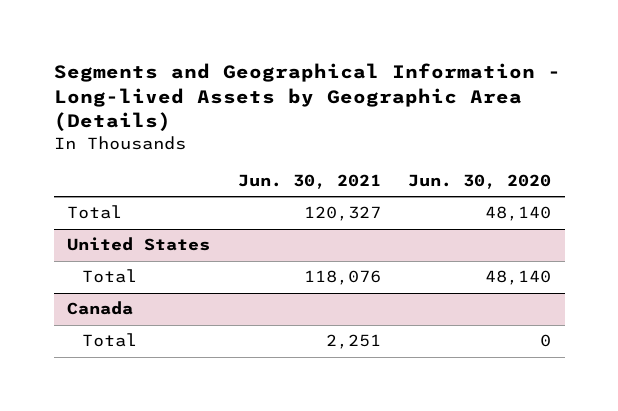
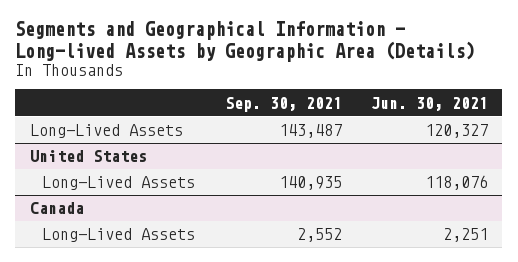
[408,173,552,189] Jun. 30, 2020 -> none
none -> [224,96,342,112] Sep. 30, 2021
[67,205,123,220] Total -> [29,124,183,139] Long-Lived Assets
[81,269,137,284] Total -> [42,176,196,191] Long-Lived Assets
[81,333,137,348] Total -> [42,228,196,243] Long-Lived Assets

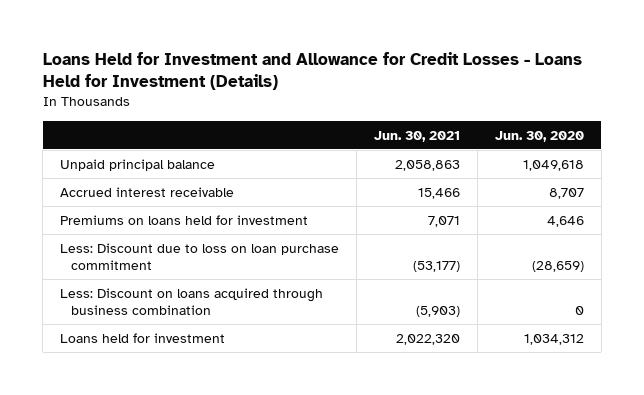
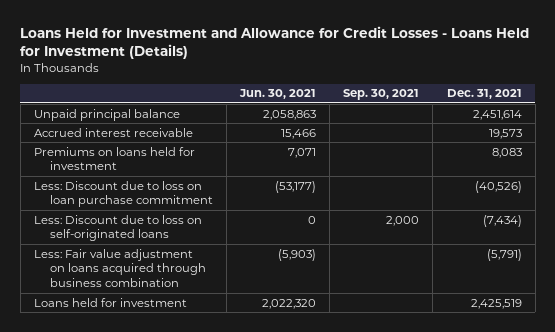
[494,130,584,142] Jun. 30, 2020 -> none
none -> [343,89,420,101] Sep. 30, 2021
none -> [446,89,522,100] Dec. 31, 2021
none -> [33,214,202,242] Less: Discount due to loss on self-originated loans
[60,287,324,315] Less: Discount on loans acquired through business combination -> [33,248,206,288] Less: Fair value adjustment on loans acquired through business combination

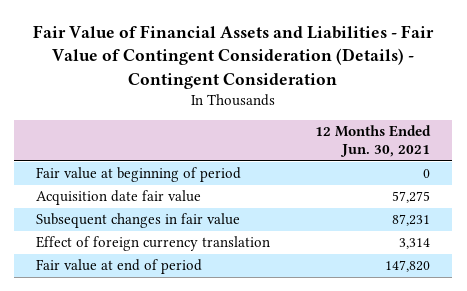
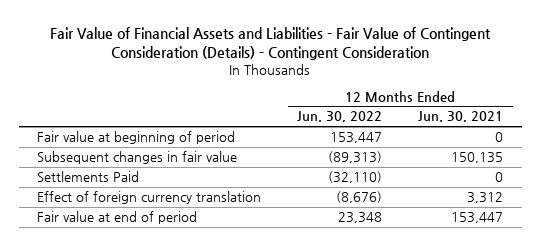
none -> [297,111,383,123] Jun. 30, 2022
[36,190,202,206] Acquisition date fair value -> none
[392,214,431,227] 87,231 -> [451,152,504,164] 150,135
none -> [37,171,140,183] Settlements Paid
[399,238,431,250] 3,314 -> [467,192,504,204] 3,312
[385,260,431,273] 147,820 -> [451,212,504,224] 153,447

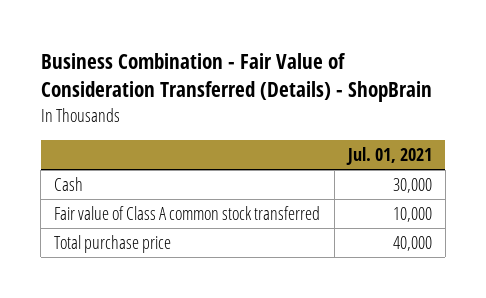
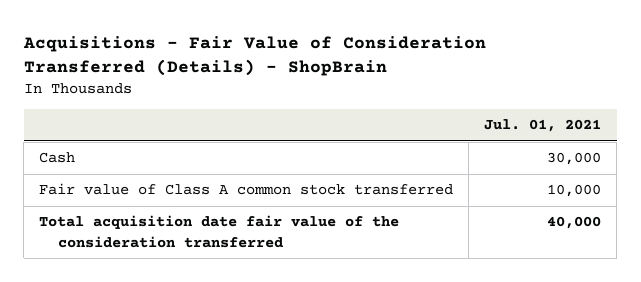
[40,53,432,103] Business Combination - Fair Value of Consideration Transferred (Details) - ShopBrain -> [22,36,486,77] Acquisitions - Fair Value of Consideration Transferred (Details) - ShopBrain
[54,235,172,254] Total purchase price -> [39,215,400,248] Total acquisition date fair value of the consideration transferred

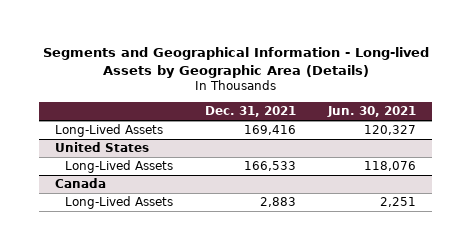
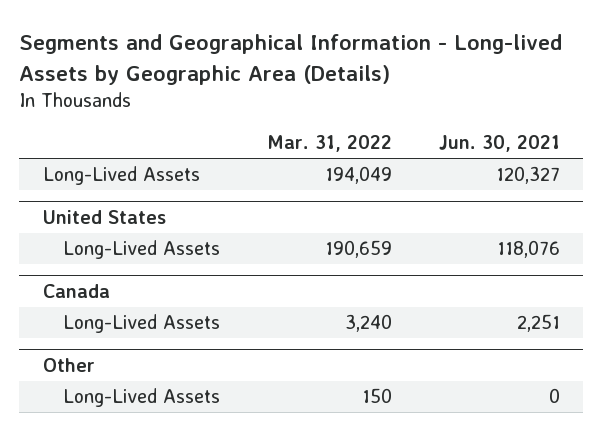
[205,105,297,117] Dec. 31, 2021 -> none
none -> [266,135,392,153] Mar. 31, 2022
none -> [42,357,95,372] Other
none -> [63,388,221,408] Long-Lived Assets

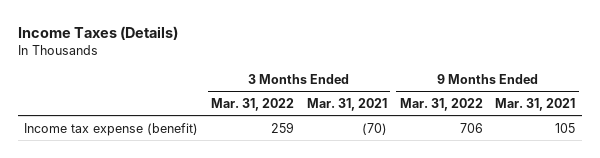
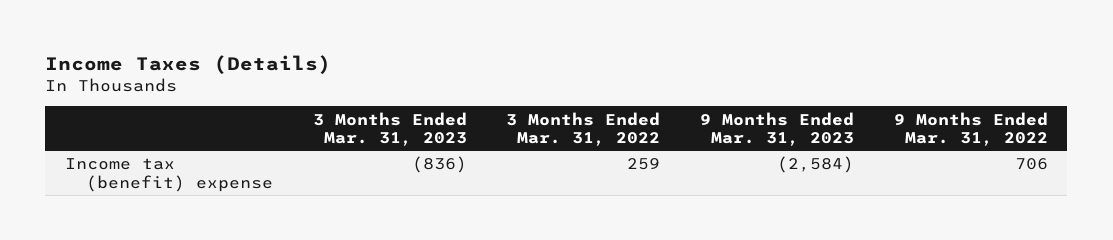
[306,98,387,112] Mar. 31, 2021 -> none
[495,98,576,112] Mar. 31, 2021 -> none
none -> [312,111,467,147] 3 Months Ended Mar. 31, 2023
none -> [699,111,854,147] 9 Months Ended Mar. 31, 2023
[24,122,199,136] Income tax expense (benefit) -> [65,158,274,192] Income tax (benefit) expense

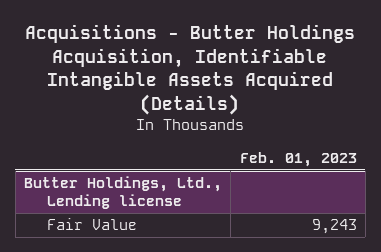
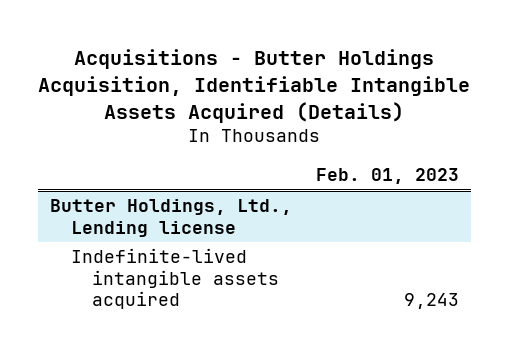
[46,218,137,231] Fair Value -> [70,248,280,310] Indefinite-lived intangible assets acquired

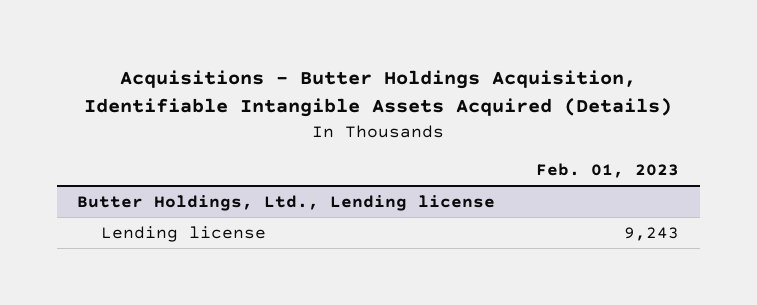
[70,248,280,310] Indefinite-lived intangible assets acquired -> [100,225,266,242] Lending license

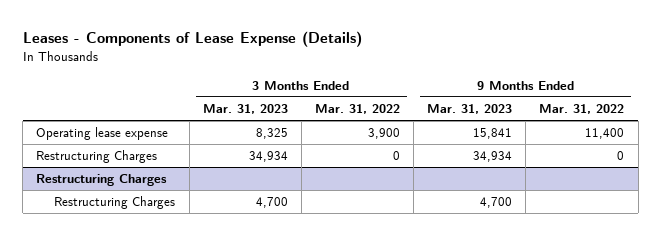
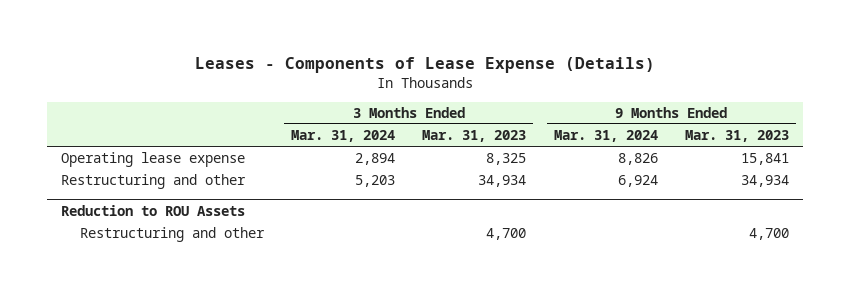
[314,104,400,115] Mar. 31, 2022 -> none
[539,104,625,115] Mar. 31, 2022 -> none
none -> [291,130,396,143] Mar. 31, 2024
none -> [553,130,658,143] Mar. 31, 2024
[36,174,168,187] Restructuring Charges -> none
[36,150,158,164] Restructuring Charges -> [61,174,247,190] Restructuring and other
none -> [61,204,246,216] Reduction to ROU Assets
[54,196,176,210] Restructuring Charges -> [79,227,265,243] Restructuring and other

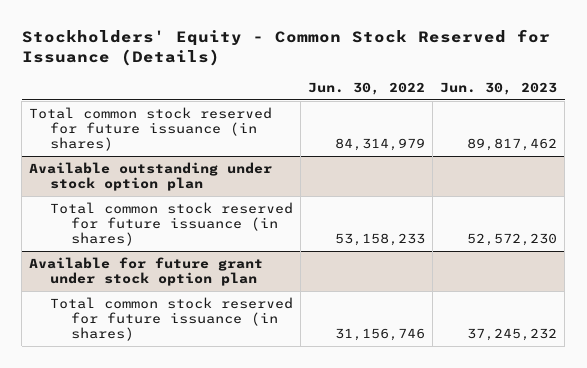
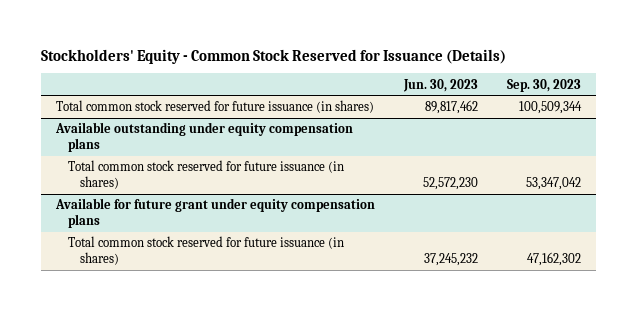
[308,82,426,96] Jun. 30, 2022 -> none
none -> [507,78,582,92] Sep. 30, 2023
[29,161,273,192] Available outstanding under stock option plan -> [54,122,353,152] Available outstanding under equity compensation plans
[29,256,264,287] Available for future grant under stock option plan -> [54,198,375,228] Available for future grant under equity compensation plans

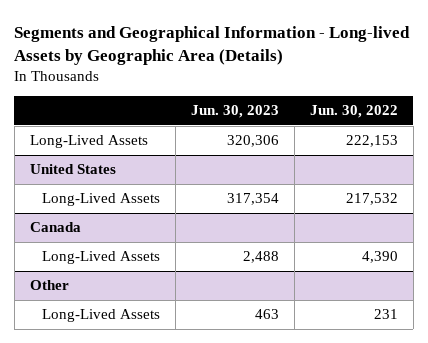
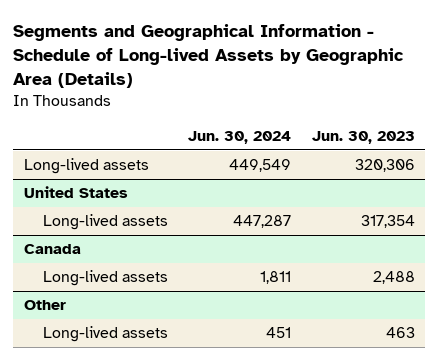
[14,25,411,65] Segments and Geographical Information - Long-lived Assets by Geographic Area (Details) -> [13,24,405,89] Segments and Geographical Information - Schedule of Long-lived Assets by Geographic Area (Details)
[309,105,398,119] Jun. 30, 2022 -> none
none -> [188,130,292,144] Jun. 30, 2024
[29,135,148,149] Long-Lived Assets -> [23,158,149,175] Long-lived assets
[41,193,160,207] Long-Lived Assets -> [42,214,168,231] Long-lived assets
[41,251,160,265] Long-Lived Assets -> [42,270,168,287] Long-lived assets
[41,309,160,323] Long-Lived Assets -> [42,326,168,343] Long-lived assets

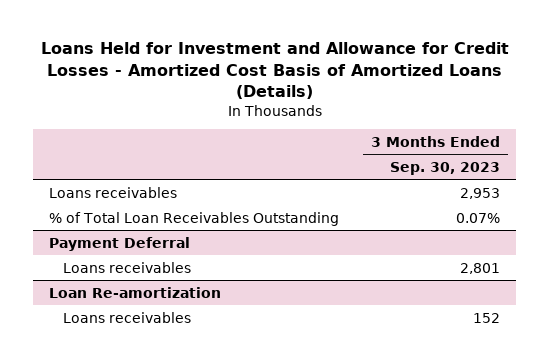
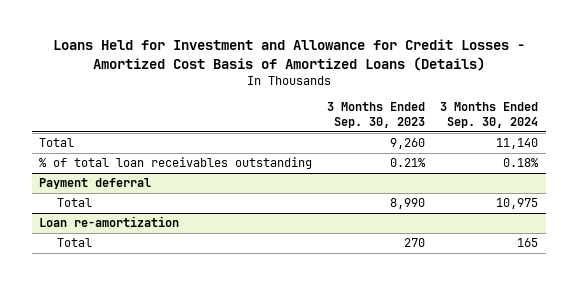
none -> [440,102,539,128] 3 Months Ended Sep. 30, 2024
[48,186,177,198] Loans receivables -> none
[62,261,191,273] Loans receivables -> none
[62,311,191,323] Loans receivables -> none
none -> [39,138,75,148] Total
[48,211,339,226] % of Total Loan Receivables Outstanding -> [39,157,313,170] % of total loan receivables outstanding
[456,212,501,223] 0.07% -> [390,158,427,168] 0.21%
[48,236,190,251] Payment Deferral -> [39,178,152,190] Payment deferral
none -> [57,198,93,208] Total
[48,286,221,298] Loan Re-amortization -> [39,216,180,228] Loan re-amortization
none -> [57,238,93,248] Total

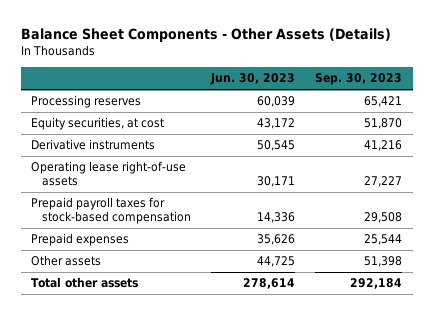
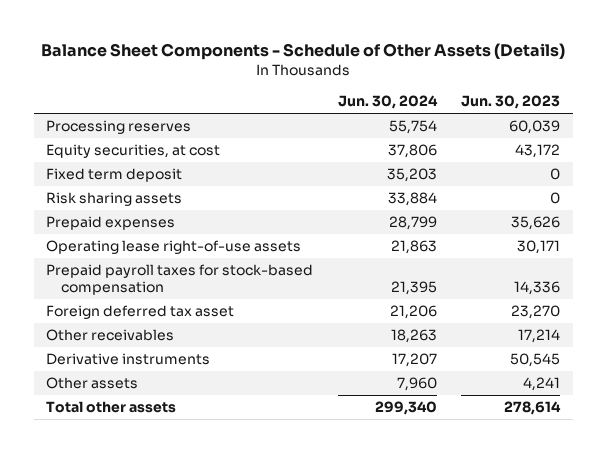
[21,28,392,43] Balance Sheet Components - Other Assets (Details) -> [41,42,566,60] Balance Sheet Components - Schedule of Other Assets (Details)
[315,73,403,86] Sep. 30, 2023 -> none
none -> [337,95,438,110] Jun. 30, 2024
none -> [46,168,183,183] Fixed term deposit
none -> [46,192,183,207] Risk sharing assets
[31,233,130,247] Prepaid expenses -> [46,216,176,231] Prepaid expenses
none -> [46,305,235,320] Foreign deferred tax asset
none -> [46,329,175,342] Other receivables
[31,139,156,151] Derivative instruments -> [46,353,211,366] Derivative instruments
[257,256,296,268] 44,725 -> [523,377,561,392] 4,241

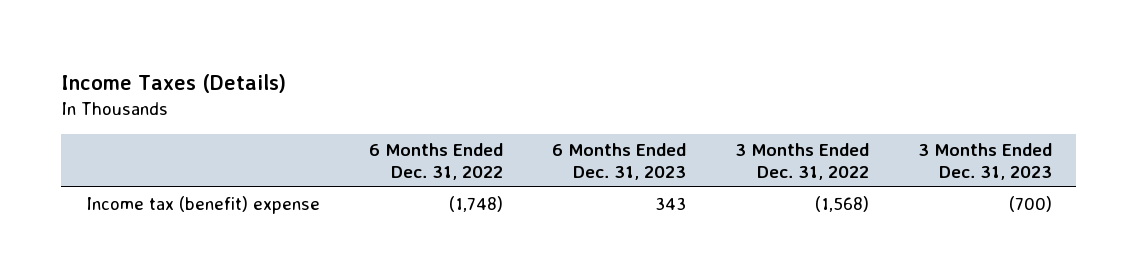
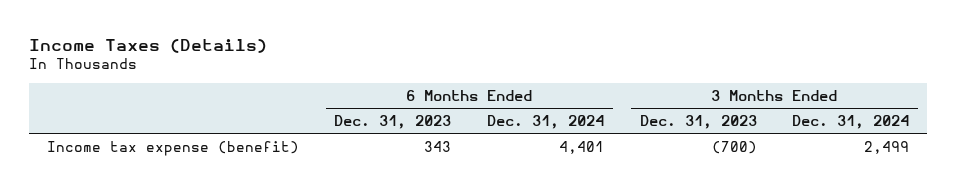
[368,142,503,180] 6 Months Ended Dec. 31, 2022 -> none
[734,142,869,180] 3 Months Ended Dec. 31, 2022 -> none
none -> [487,114,605,129] Dec. 31, 2024
none -> [792,114,910,129] Dec. 31, 2024
[85,195,320,214] Income tax (benefit) expense -> [46,140,299,156] Income tax expense (benefit)

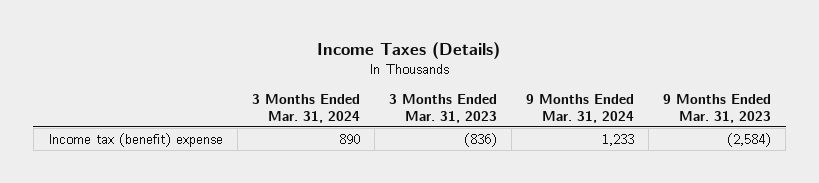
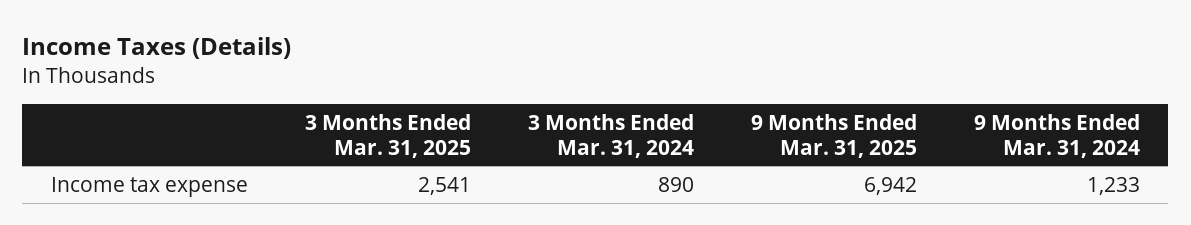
[388,94,497,123] 3 Months Ended Mar. 31, 2023 -> none
[663,94,772,123] 9 Months Ended Mar. 31, 2023 -> none
none -> [304,113,471,158] 3 Months Ended Mar. 31, 2025
none -> [750,113,917,158] 9 Months Ended Mar. 31, 2025
[47,132,223,147] Income tax (benefit) expense -> [50,176,248,197] Income tax expense

